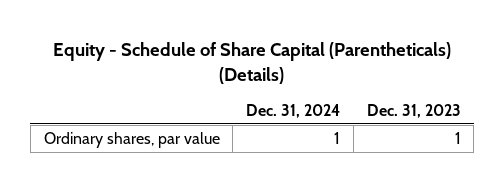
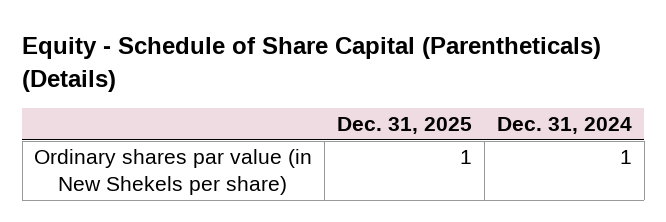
[366,103,461,118] Dec. 31, 2023 -> none
none -> [337,116,473,134] Dec. 31, 2025
[43,131,220,148] Ordinary shares, par value -> [34,149,313,195] Ordinary shares par value (in New Shekels per share)

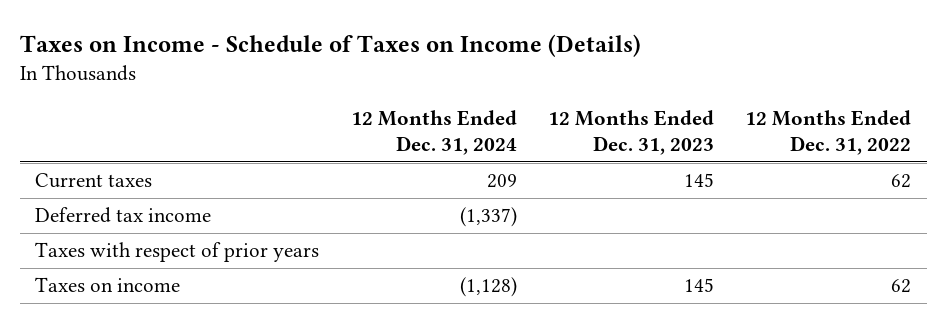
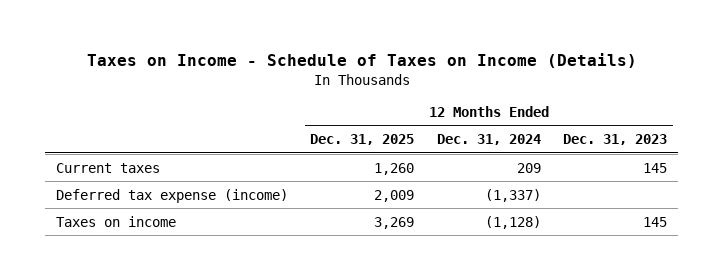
[745,110,912,155] 12 Months Ended Dec. 31, 2022 -> none
none -> [310,134,415,146] Dec. 31, 2025
[35,242,320,263] Taxes with respect of prior years -> none
[35,207,212,224] Deferred tax income -> [55,188,288,203] Deferred tax expense (income)

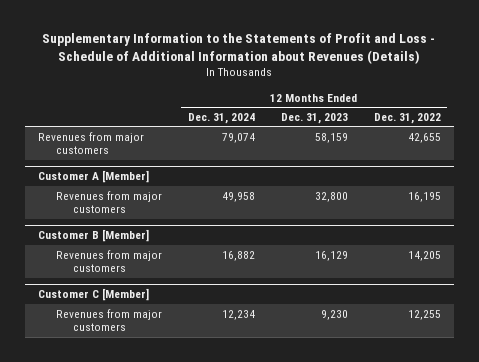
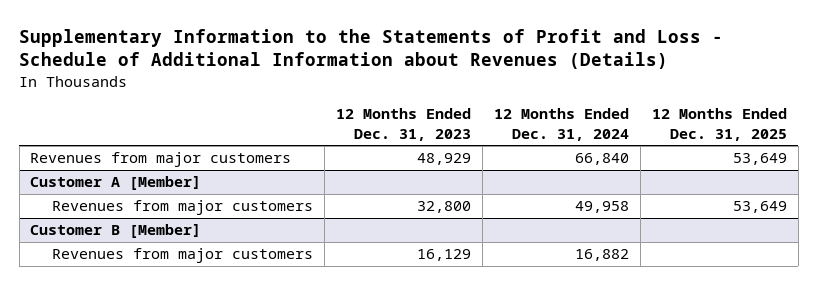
[373,112,441,124] Dec. 31, 2022 -> none
none -> [651,108,787,141] 12 Months Ended Dec. 31, 2025
[221,132,255,143] 79,074 -> [574,153,629,166] 66,840
[314,132,348,143] 58,159 -> [416,153,471,166] 48,929
[38,288,150,302] Customer C [Member] -> none
[55,308,162,332] Revenues from major customers -> none

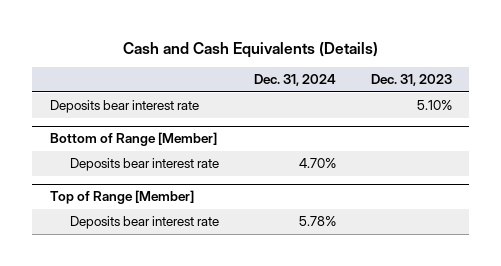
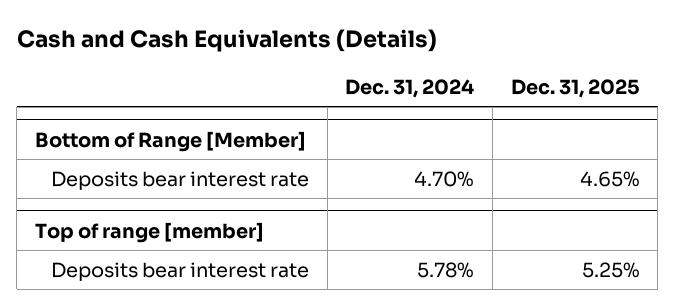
[370,74,452,87] Dec. 31, 2023 -> none
none -> [510,78,640,98] Dec. 31, 2025
[49,100,199,114] Deposits bear interest rate -> none
[49,190,194,205] Top of Range [Member] -> [34,221,264,243] Top of range [member]

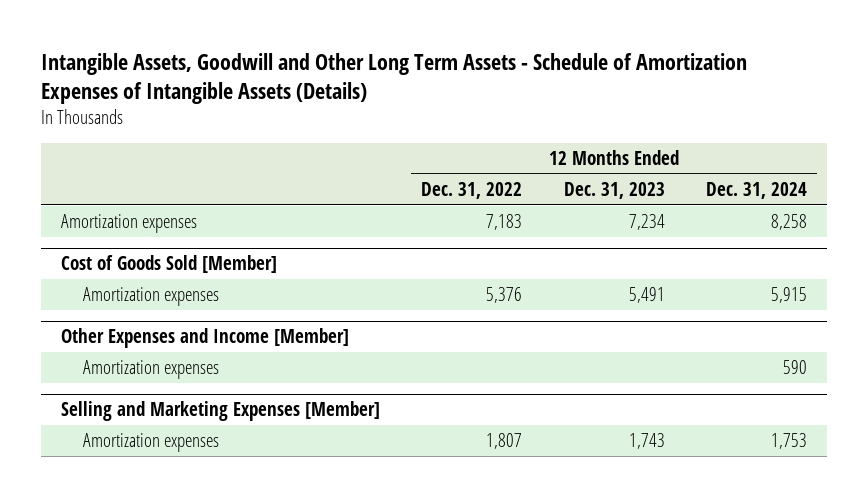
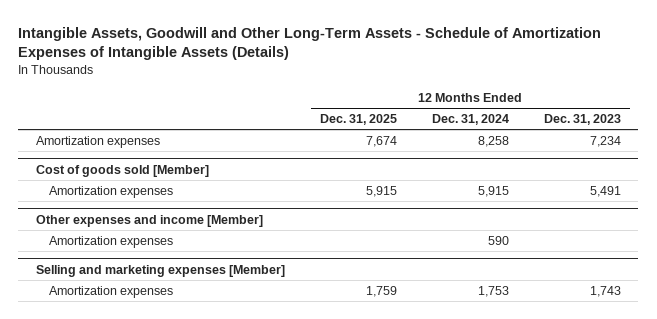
[40,52,747,104] Intangible Assets, Goodwill and Other Long Term Assets - Schedule of Amortization Expenses of Intangible Assets (Details) -> [18,26,602,61] Intangible Assets, Goodwill and Other Long-Term Assets - Schedule of Amortization Expenses of Intangible Assets (Details)
[421,181,523,199] Dec. 31, 2022 -> none
none -> [319,113,397,125] Dec. 31, 2025
[61,255,278,274] Cost of Goods Sold [Member] -> [35,164,209,177] Cost of goods sold [Member]
[61,328,350,349] Other Expenses and Income [Member] -> [35,214,263,227] Other expenses and income [Member]
[61,401,381,422] Selling and Marketing Expenses [Member] -> [35,264,285,277] Selling and marketing expenses [Member]

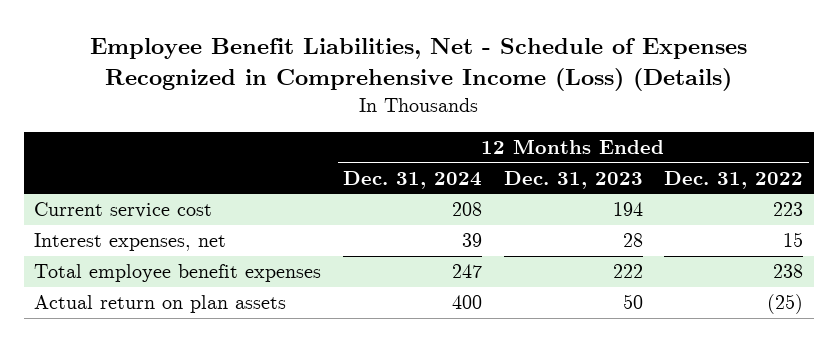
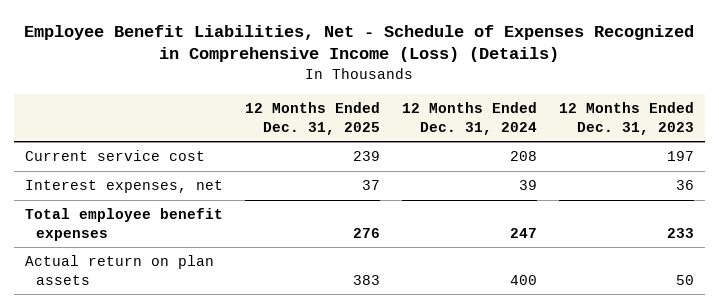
[664,170,804,189] Dec. 31, 2022 -> none
none -> [244,101,380,135] 12 Months Ended Dec. 31, 2025
[612,202,643,217] 194 -> [666,151,694,162] 197
[622,233,643,248] 28 -> [675,180,694,191] 36
[612,264,643,279] 222 -> [666,227,694,238] 233

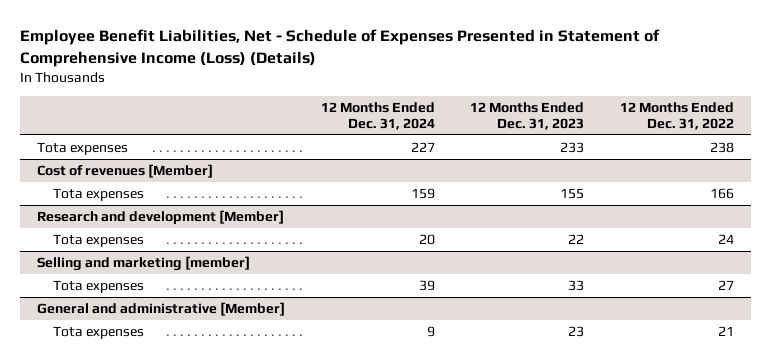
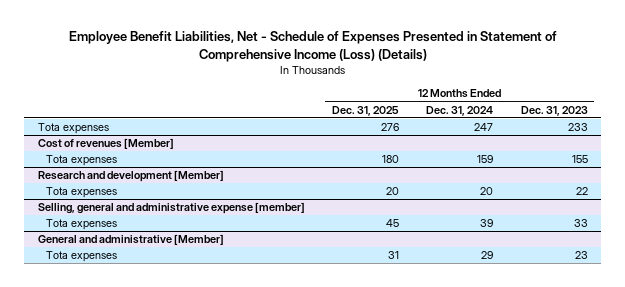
[619,101,734,131] 12 Months Ended Dec. 31, 2022 -> none
none -> [331,105,399,116] Dec. 31, 2025
[410,141,435,152] 227 -> [474,123,494,132] 247
[37,255,251,271] Selling and marketing [member] -> [37,202,305,215] Selling, general and administrative expense [member]
[426,325,435,337] 9 -> [481,251,494,260] 29

